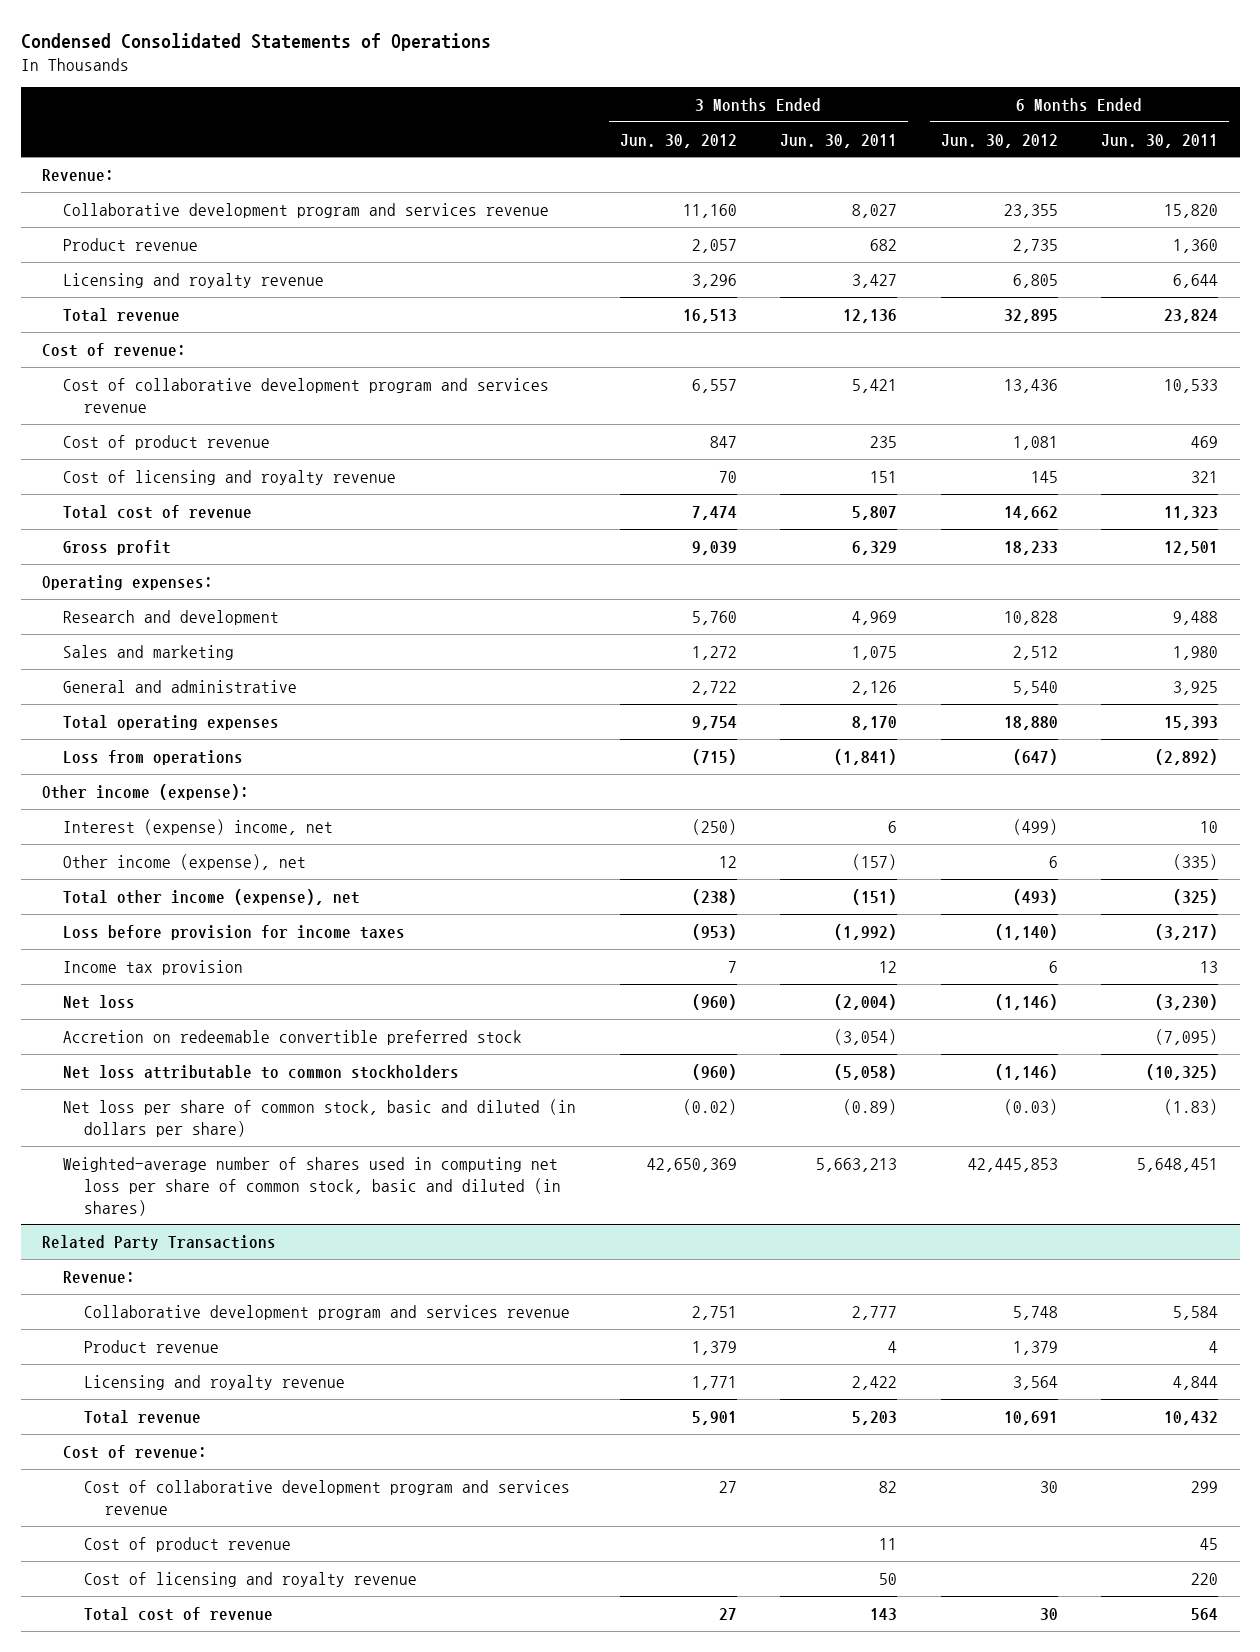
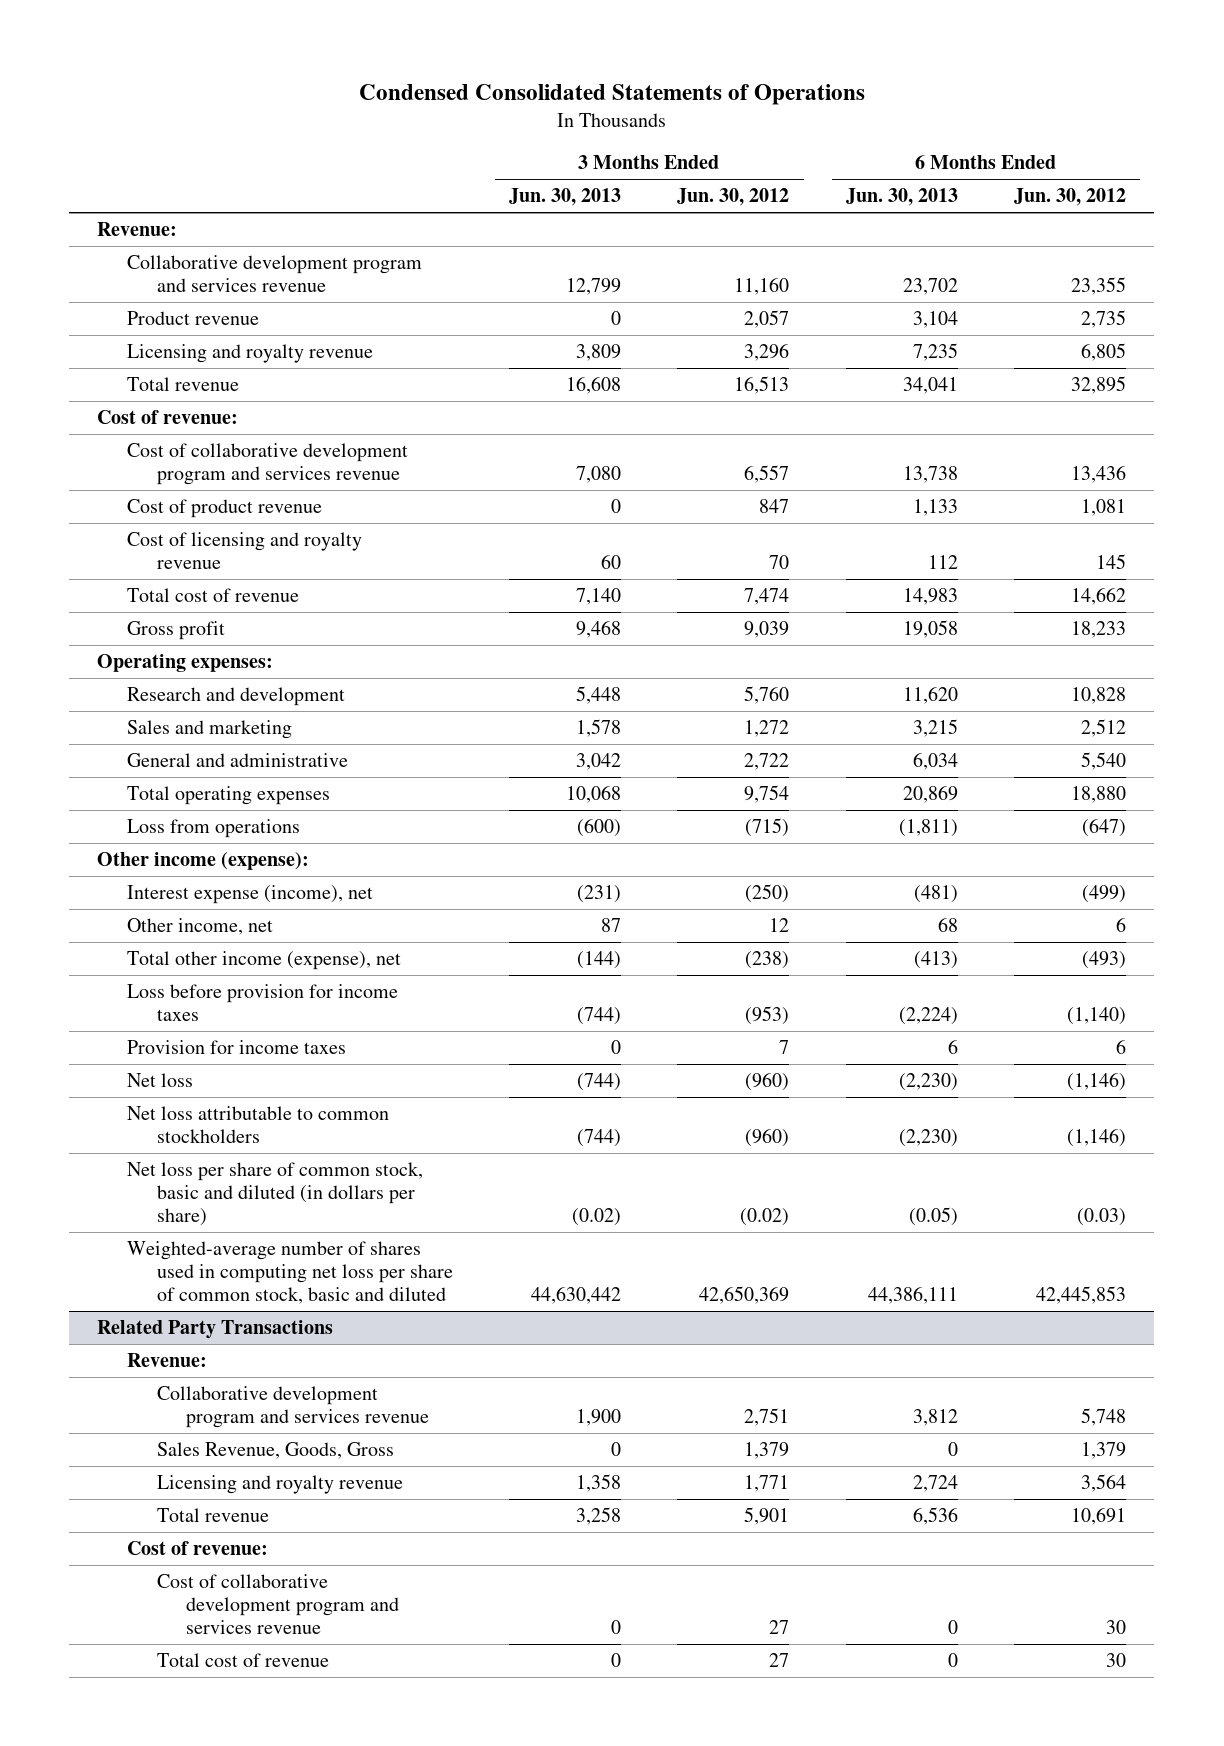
[780,133,898,148] Jun. 30, 2011 -> none
[1101,133,1219,148] Jun. 30, 2011 -> none
none -> [509,188,622,207] Jun. 30, 2013
none -> [845,188,958,207] Jun. 30, 2013
[63,818,334,835] Interest (expense) income, net -> [126,885,373,905] Interest expense (income), net
[63,853,307,870] Other income (expense), net -> [126,918,273,936] Other income, net
[63,959,244,975] Income tax provision -> [126,1040,346,1055] Provision for income taxes
[63,1029,523,1045] Accretion on redeemable convertible preferred stock -> none
[63,1156,561,1216] Weighted-average number of shares used in computing net loss per share of common stock, basic and diluted (in shares) -> [126,1241,453,1305] Weighted-average number of shares used in computing net loss per share of common stock, basic and diluted
[83,1339,219,1353] Product revenue -> [156,1442,394,1460] Sales Revenue, Goods, Gross
[83,1536,291,1552] Cost of product revenue -> none
[83,1571,417,1587] Cost of licensing and royalty revenue -> none

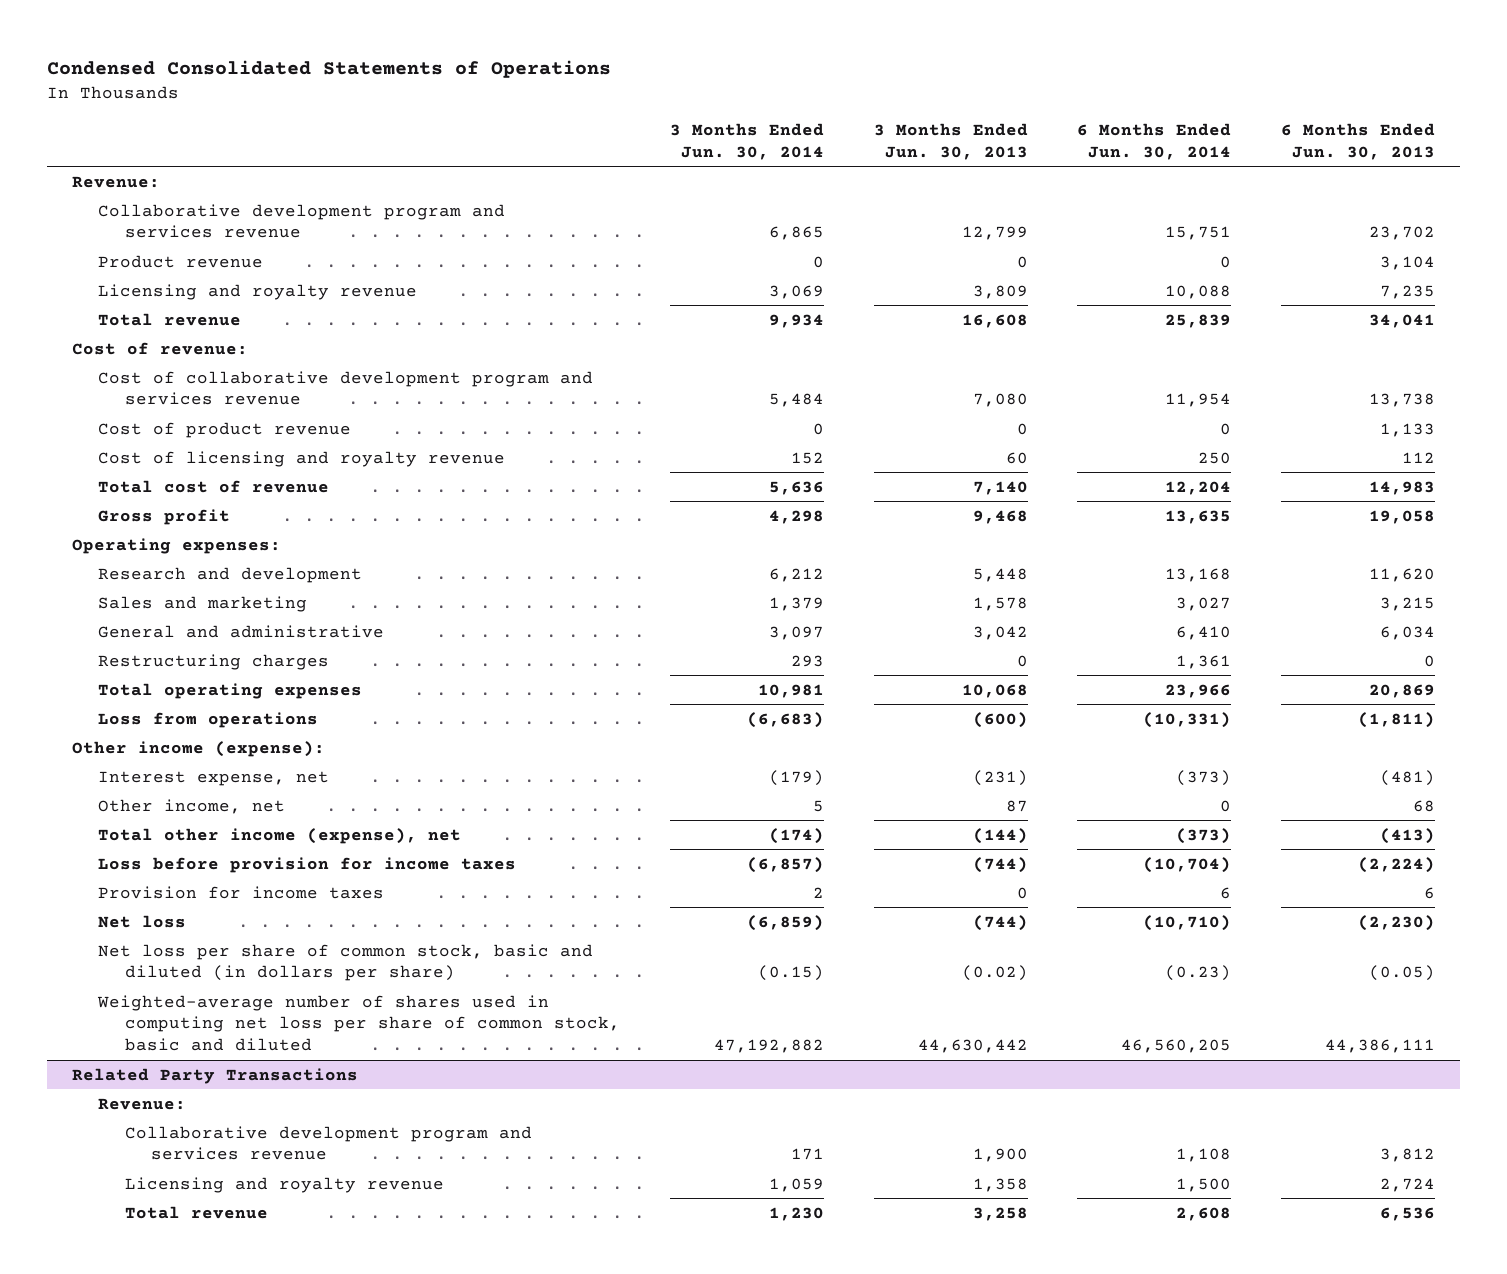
[677,188,790,207] Jun. 30, 2012 -> none
[1014,188,1127,207] Jun. 30, 2012 -> none
none -> [669,122,824,160] 3 Months Ended Jun. 30, 2014
none -> [1077,122,1232,160] 6 Months Ended Jun. 30, 2014
none -> [98,653,330,670] Restructuring charges
[126,885,373,905] Interest expense (income), net -> [98,770,330,786] Interest expense, net
[126,1106,389,1144] Net loss attributable to common stockholders -> none
[156,1442,394,1460] Sales Revenue, Goods, Gross -> none
[126,1541,268,1556] Cost of revenue: -> none
[156,1574,400,1635] Cost of collaborative development program and services revenue -> none
[156,1653,329,1668] Total cost of revenue -> none

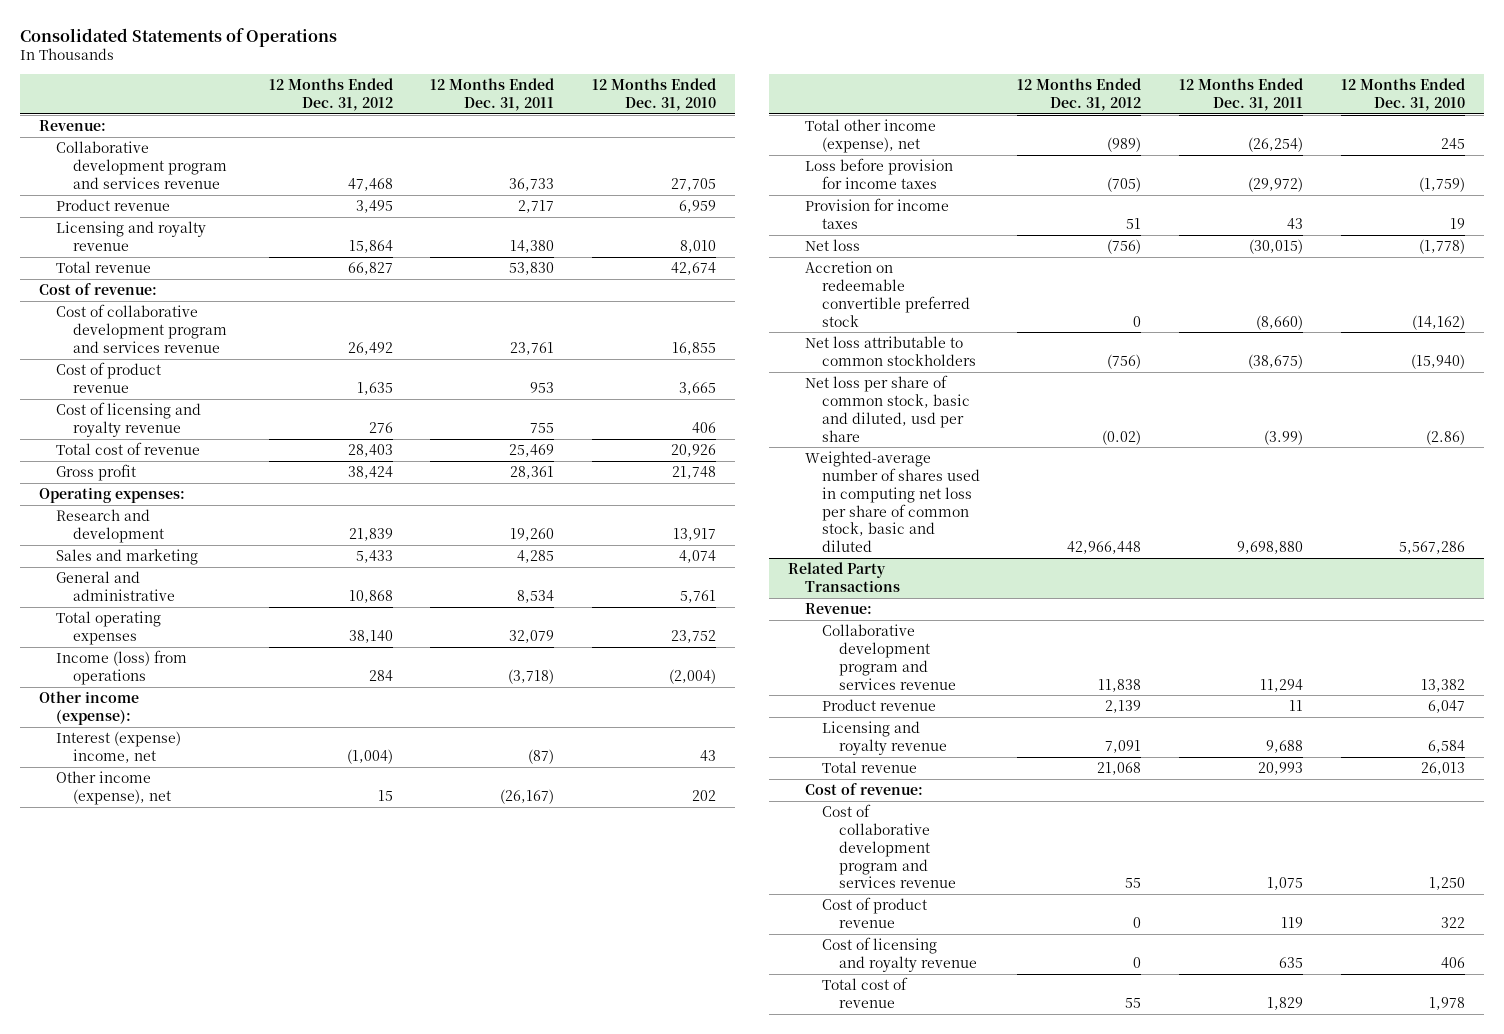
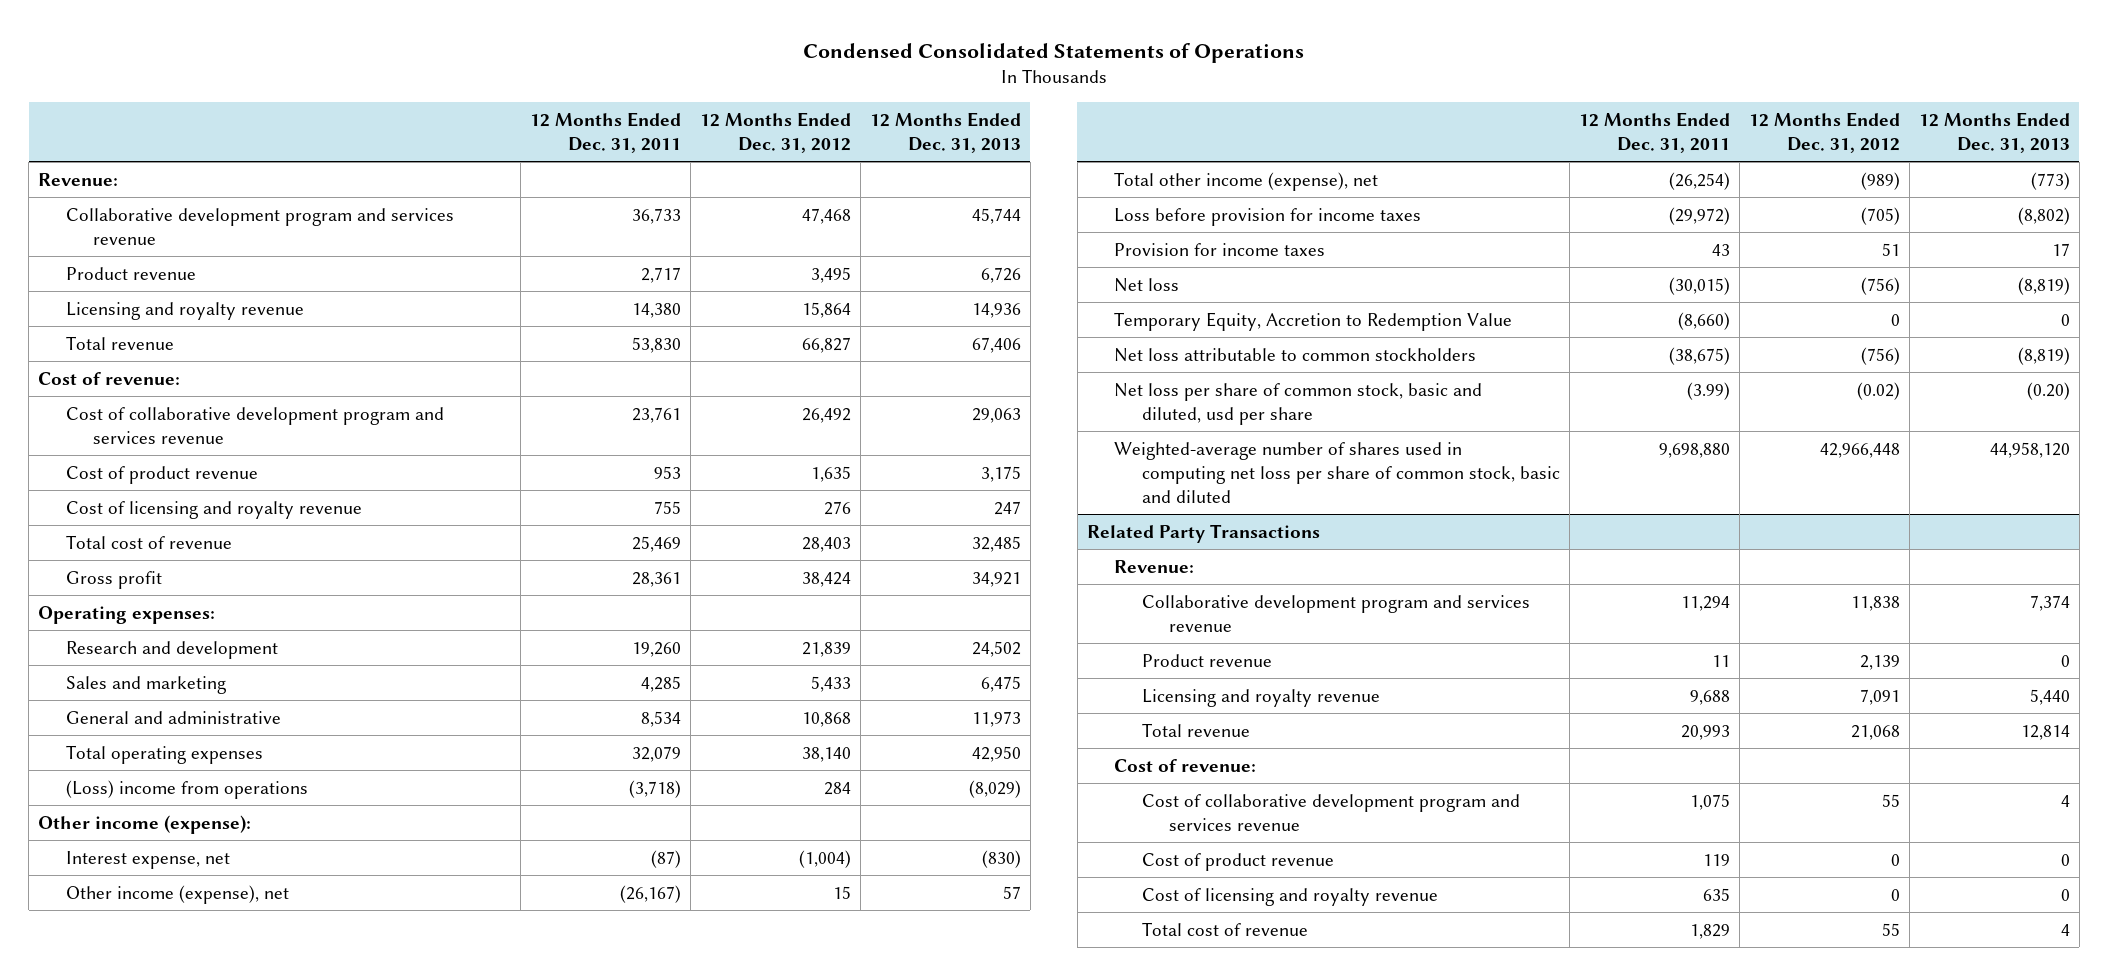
[20,27,338,47] Consolidated Statements of Operations -> [802,43,1304,64] Condensed Consolidated Statements of Operations
[591,78,716,112] 12 Months Ended Dec. 31, 2010 -> none
none -> [869,111,1021,154] 12 Months Ended Dec. 31, 2013
[56,649,188,685] Income (loss) from operations -> [65,779,308,799] (Loss) income from operations
[56,730,182,763] Interest (expense) income, net -> [65,850,230,869] Interest expense, net
[804,260,970,327] Accretion on redeemable convertible preferred stock -> [1114,311,1513,331] Temporary Equity, Accretion to Redemption Value

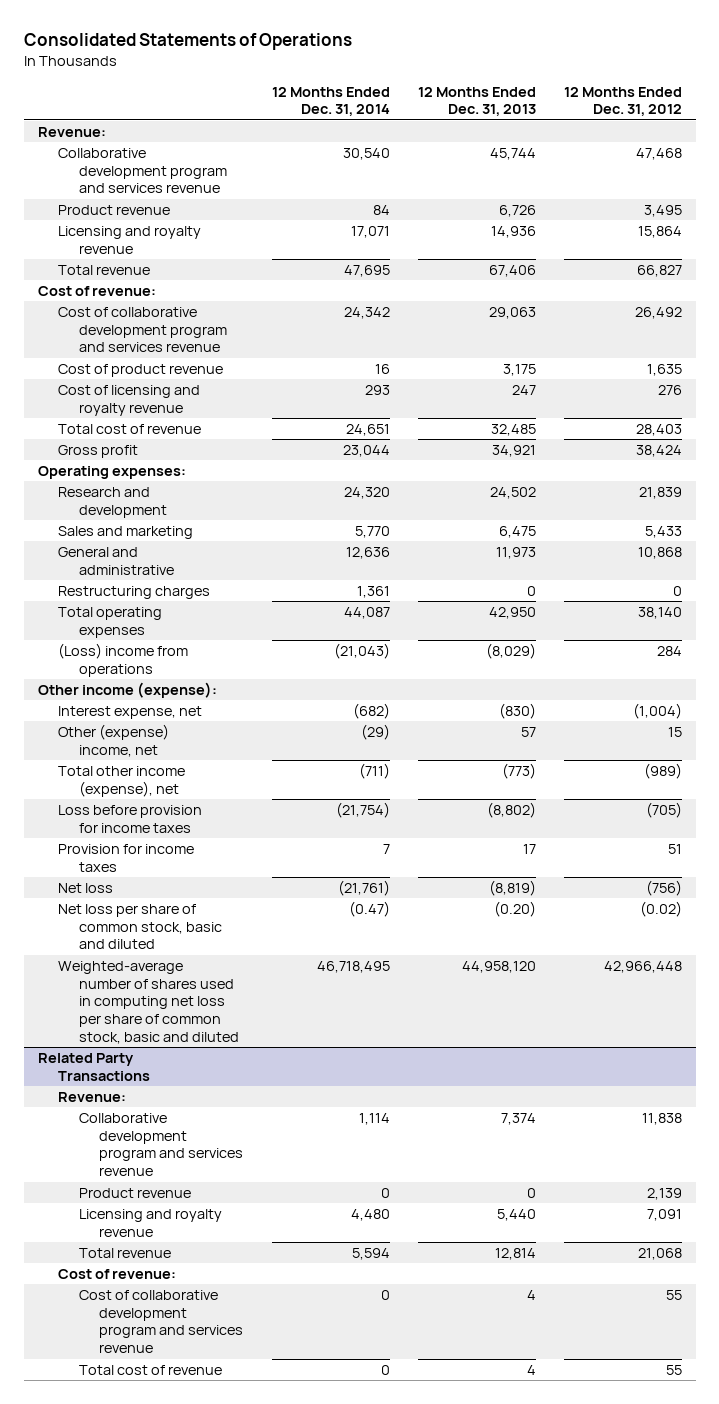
[802,43,1304,64] Condensed Consolidated Statements of Operations -> [23,33,352,51] Consolidated Statements of Operations
[530,111,682,154] 12 Months Ended Dec. 31, 2011 -> none
none -> [271,86,390,117] 12 Months Ended Dec. 31, 2014
none -> [58,586,211,600] Restructuring charges
[65,884,289,904] Other income (expense), net -> [58,724,170,757] Other (expense) income, net
[1114,311,1513,331] Temporary Equity, Accretion to Redemption Value -> none
[1114,347,1477,362] Net loss attributable to common stockholders -> none
[1114,382,1483,425] Net loss per share of common stock, basic and diluted, usd per share -> [58,904,222,950] Net loss per share of common stock, basic and diluted
[1141,852,1334,871] Cost of product revenue -> none
[1141,887,1438,906] Cost of licensing and royalty revenue -> none

